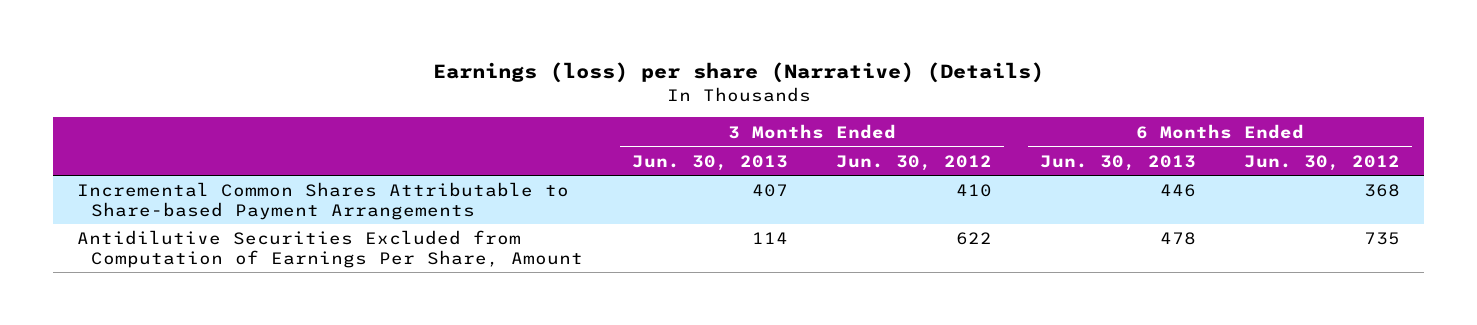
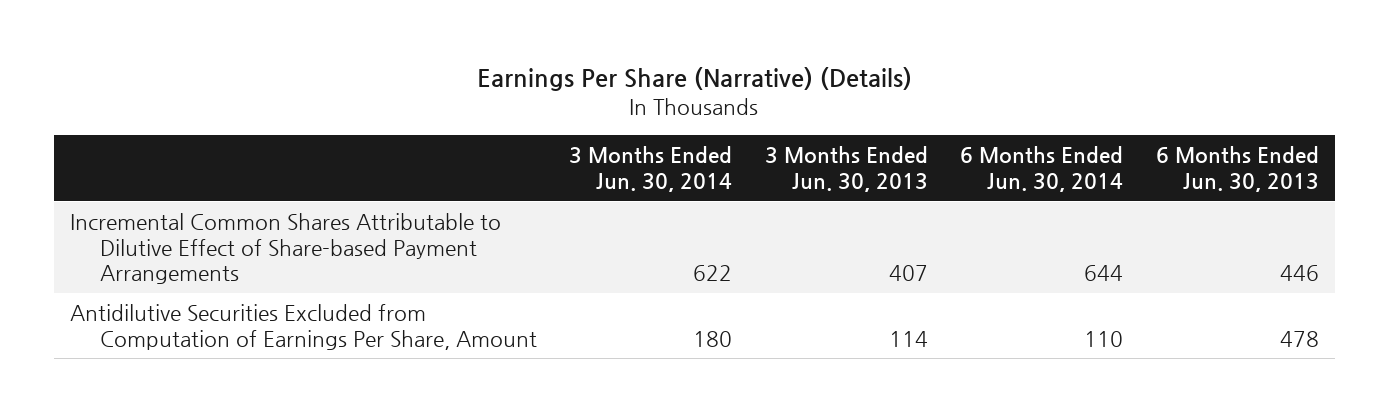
[432,62,1044,84] Earnings (loss) per share (Narrative) (Details) -> [477,67,913,92] Earnings Per Share (Narrative) (Details)
[835,154,992,171] Jun. 30, 2012 -> none
[1244,154,1401,171] Jun. 30, 2012 -> none
none -> [569,146,733,193] 3 Months Ended Jun. 30, 2014
none -> [960,146,1124,193] 6 Months Ended Jun. 30, 2014
[76,182,569,220] Incremental Common Shares Attributable to Share-based Payment Arrangements -> [69,213,501,285] Incremental Common Shares Attributable to Dilutive Effect of Share-based Payment Arrangements

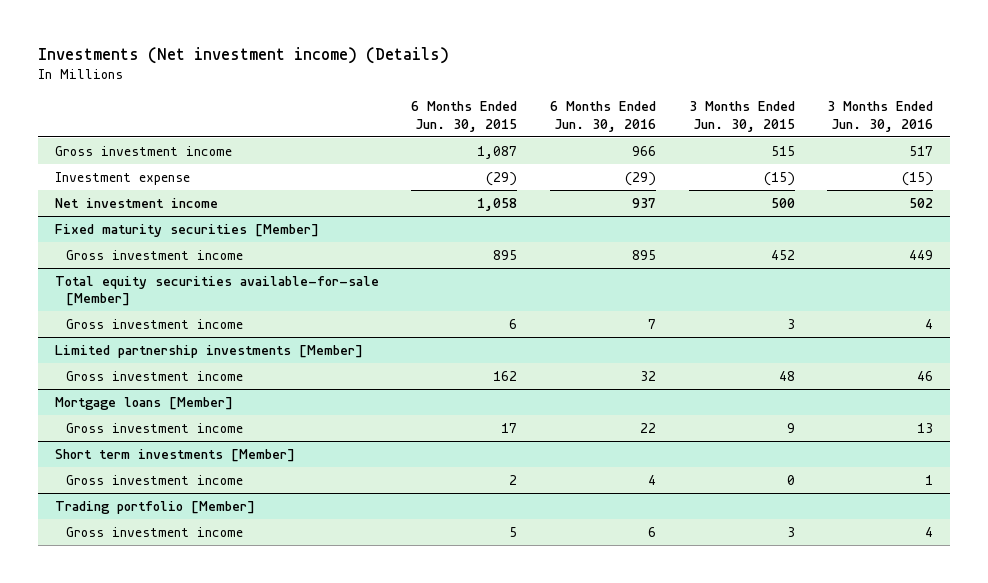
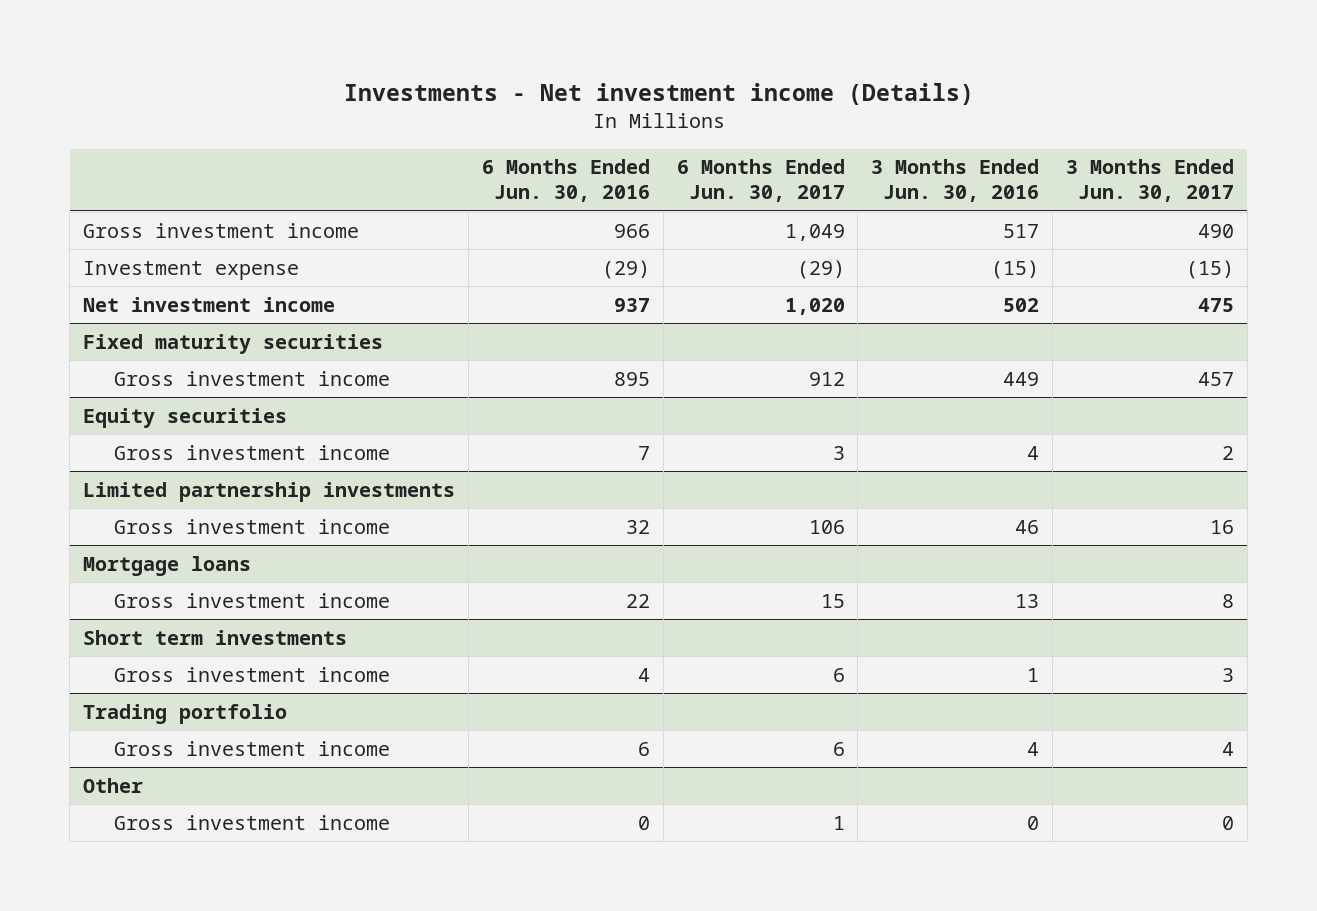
[38,47,450,65] Investments (Net investment income) (Details) -> [343,83,974,106] Investments - Net investment income (Details)
[411,101,518,132] 6 Months Ended Jun. 30, 2015 -> none
[688,101,795,132] 3 Months Ended Jun. 30, 2015 -> none
none -> [676,159,845,203] 6 Months Ended Jun. 30, 2017
none -> [1065,159,1234,203] 3 Months Ended Jun. 30, 2017
[54,223,319,237] Fixed maturity securities [Member] -> [83,333,384,354] Fixed maturity securities
[54,275,379,307] Total equity securities available-for-sale [Member] -> [83,407,288,428] Equity securities
[54,344,363,358] Limited partnership investments [Member] -> [83,481,456,502] Limited partnership investments
[54,396,233,410] Mortgage loans [Member] -> [83,555,252,576] Mortgage loans
[54,448,295,462] Short term investments [Member] -> [83,629,348,645] Short term investments
[54,500,255,514] Trading portfolio [Member] -> [83,703,288,724] Trading portfolio
none -> [83,777,144,793] Other
none -> [113,814,390,830] Gross investment income

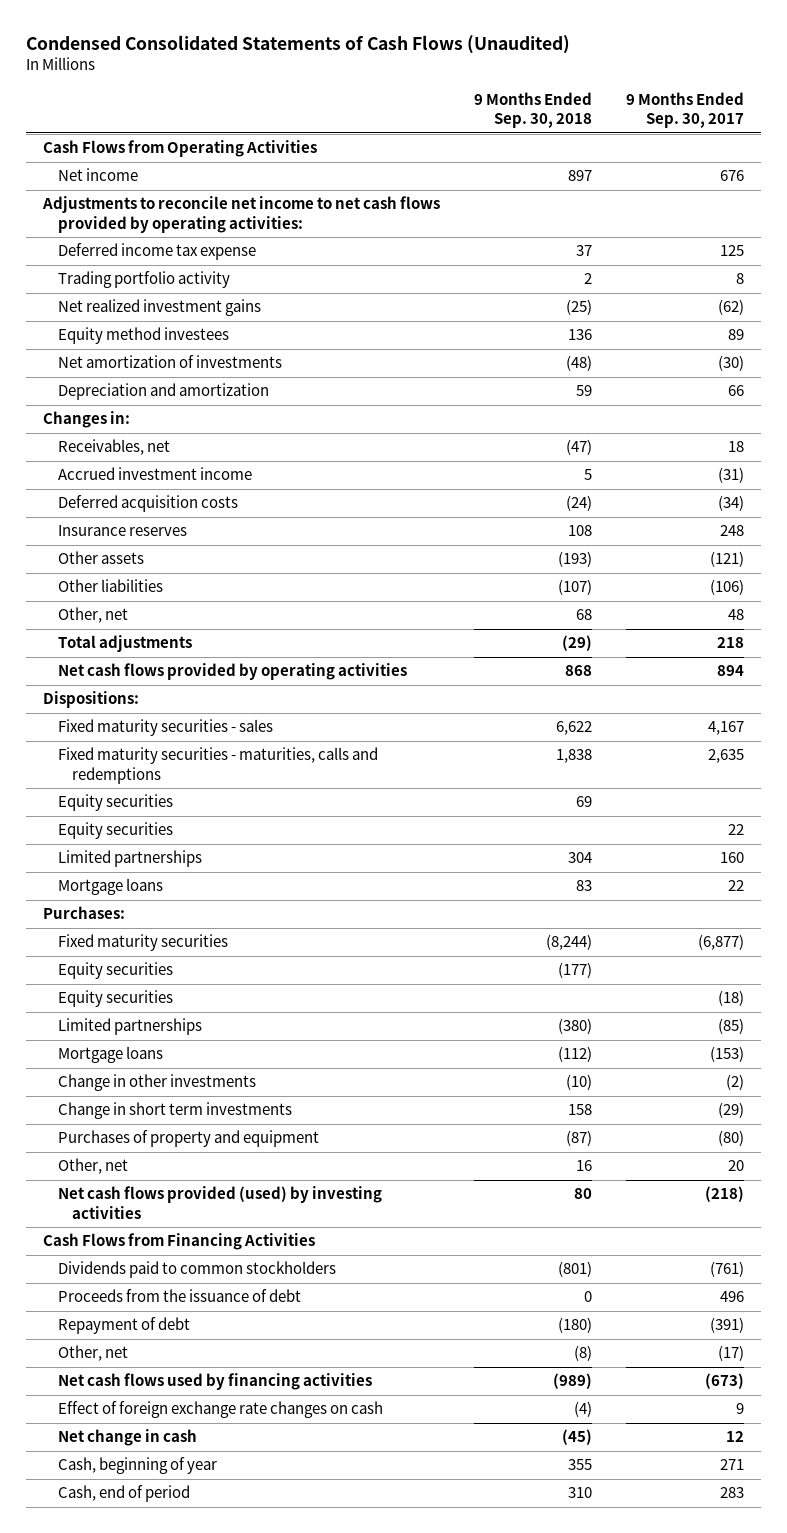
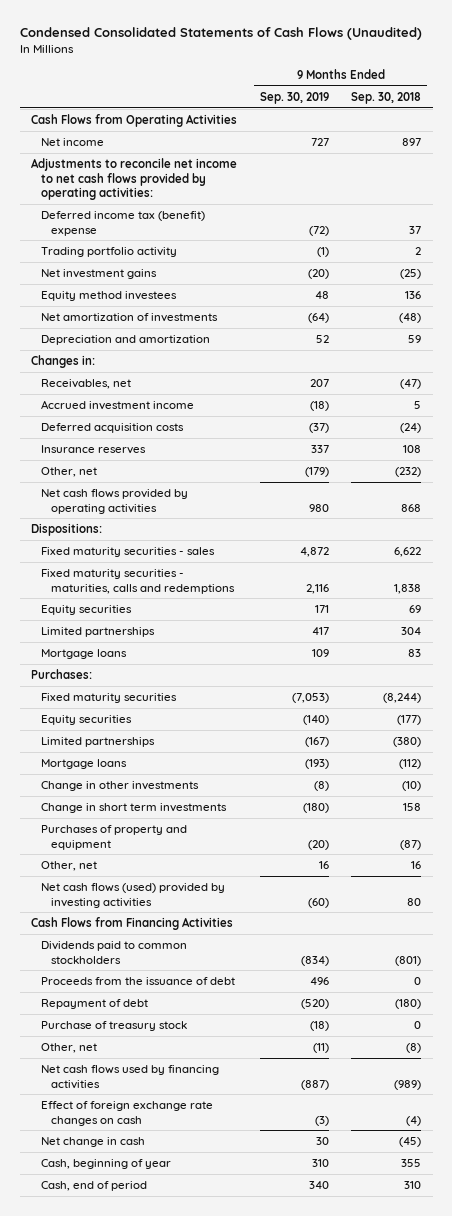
[625,92,744,129] 9 Months Ended Sep. 30, 2017 -> none
none -> [259,91,329,104] Sep. 30, 2019
[57,243,256,261] Deferred income tax expense -> [41,210,206,236] Deferred income tax (benefit) expense
[57,299,261,317] Net realized investment gains -> [41,268,158,279] Net investment gains
[57,551,144,565] Other assets -> none
[57,579,163,593] Other liabilities -> none
[57,635,192,653] Total adjustments -> none
[576,609,593,621] 68 -> [395,466,422,477] (232)
[57,822,173,840] Equity securities -> none
[57,990,173,1008] Equity securities -> none
[57,1186,382,1219] Net cash flows provided (used) by investing activities -> [41,882,226,908] Net cash flows (used) provided by investing activities
none -> [41,1020,188,1031] Purchase of treasury stock

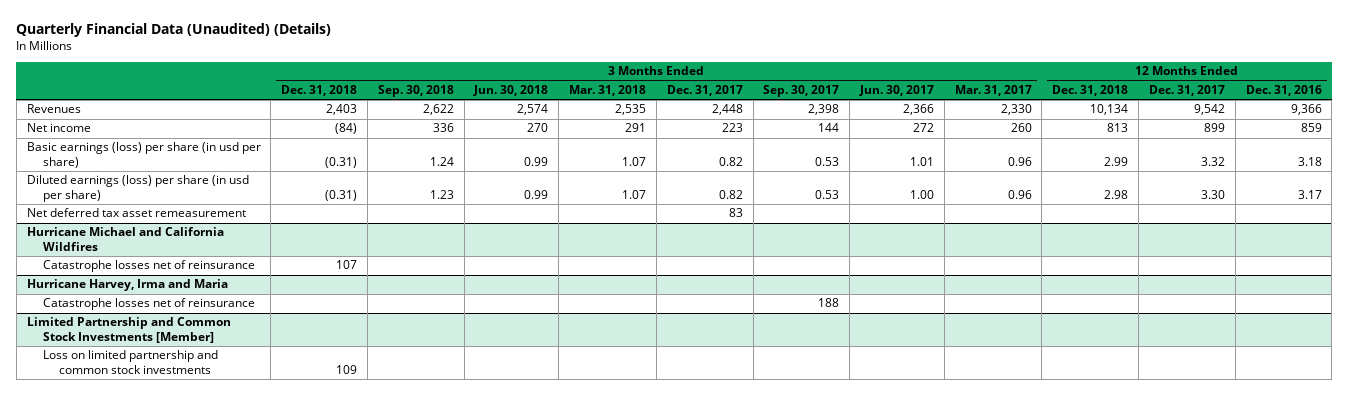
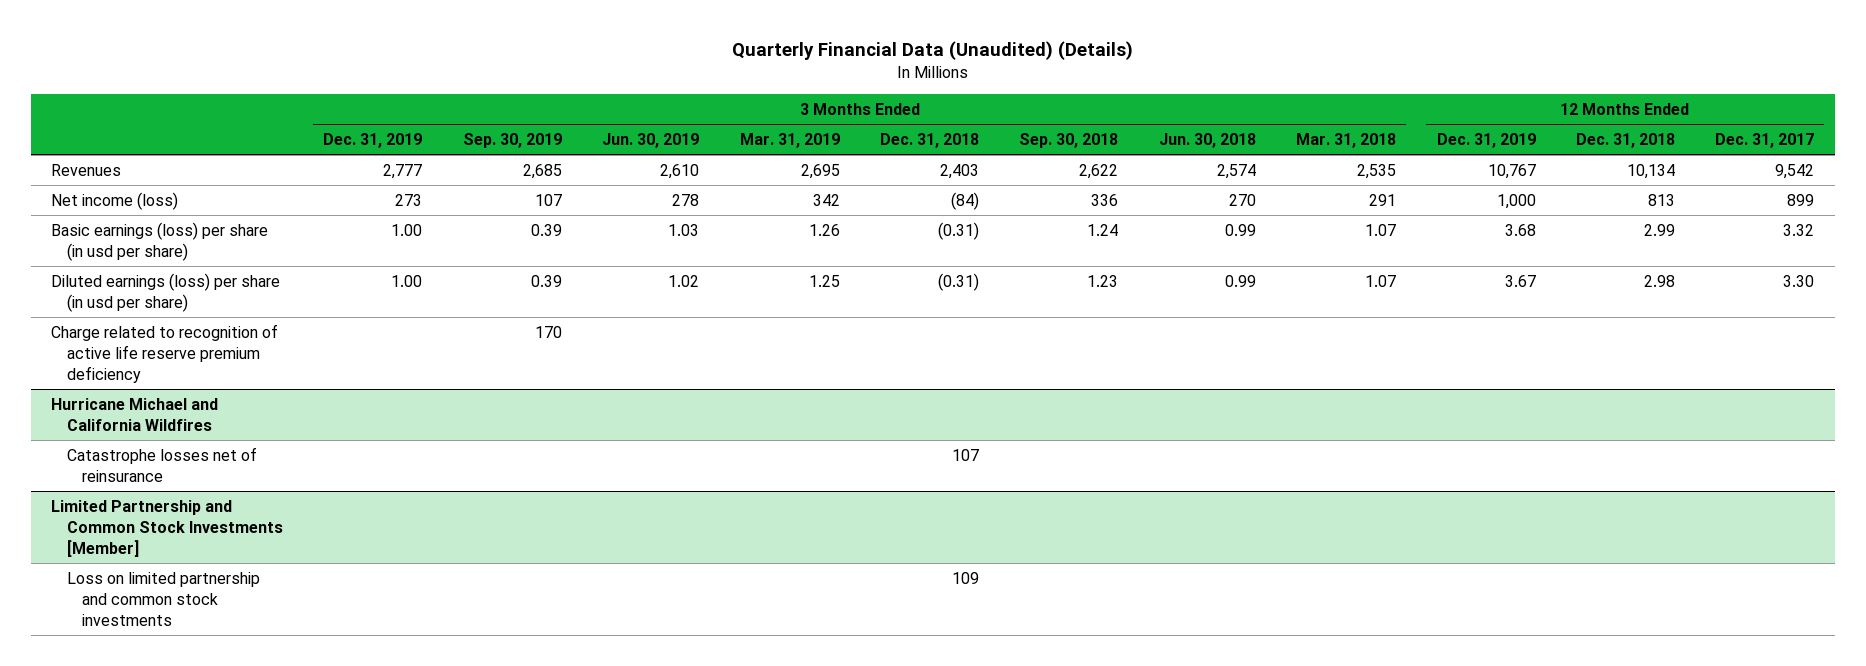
[666,84,743,96] Dec. 31, 2017 -> none
[763,84,840,97] Sep. 30, 2017 -> none
[859,84,935,96] Jun. 30, 2017 -> none
[954,84,1032,96] Mar. 31, 2017 -> none
[1245,84,1322,96] Dec. 31, 2016 -> none
none -> [323,133,423,149] Dec. 31, 2019
none -> [462,133,562,149] Sep. 30, 2019
none -> [602,133,700,149] Jun. 30, 2019
none -> [739,133,840,149] Mar. 31, 2019
none -> [1436,133,1536,149] Dec. 31, 2019
[26,123,91,133] Net income -> [51,191,179,210] Net income (loss)
[26,208,246,218] Net deferred tax asset remeasurement -> none
none -> [51,323,279,383] Charge related to recognition of active life reserve premium deficiency
[26,279,228,292] Hurricane Harvey, Irma and Maria -> none
[42,298,255,311] Catastrophe losses net of reinsurance -> none

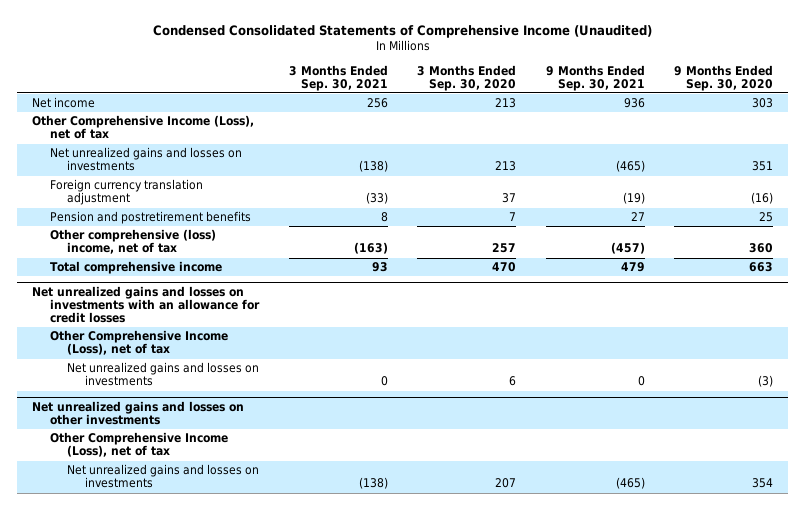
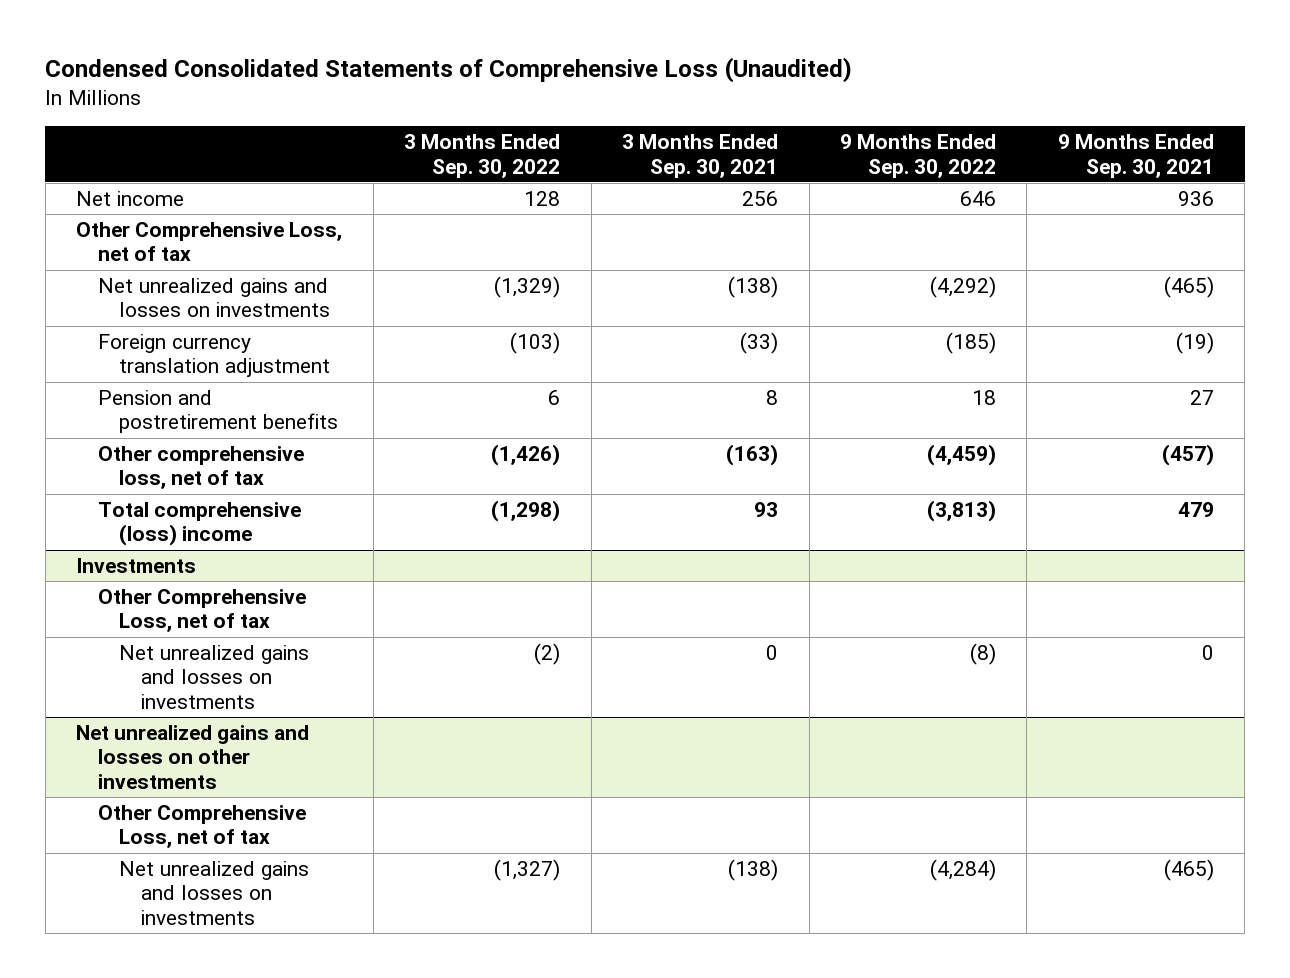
[152,24,652,38] Condensed Consolidated Statements of Comprehensive Income (Unaudited) -> [45,57,853,84] Condensed Consolidated Statements of Comprehensive Loss (Unaudited)
[417,64,517,91] 3 Months Ended Sep. 30, 2020 -> none
[674,64,774,91] 9 Months Ended Sep. 30, 2020 -> none
none -> [404,134,561,178] 3 Months Ended Sep. 30, 2022
none -> [840,134,997,178] 9 Months Ended Sep. 30, 2022
[31,115,254,140] Other Comprehensive Income (Loss), net of tax -> [76,221,343,262] Other Comprehensive Loss, net of tax
[49,229,216,255] Other comprehensive (loss) income, net of tax -> [97,445,304,490] Other comprehensive loss, net of tax
[49,261,222,275] Total comprehensive income -> [97,501,301,547] Total comprehensive (loss) income
[31,285,260,324] Net unrealized gains and losses on investments with an allowance for credit losses -> [76,557,197,573] Investments
[49,330,228,356] Other Comprehensive Income (Loss), net of tax -> [97,588,306,633] Other Comprehensive Loss, net of tax
[49,432,228,458] Other Comprehensive Income (Loss), net of tax -> [97,804,306,849] Other Comprehensive Loss, net of tax

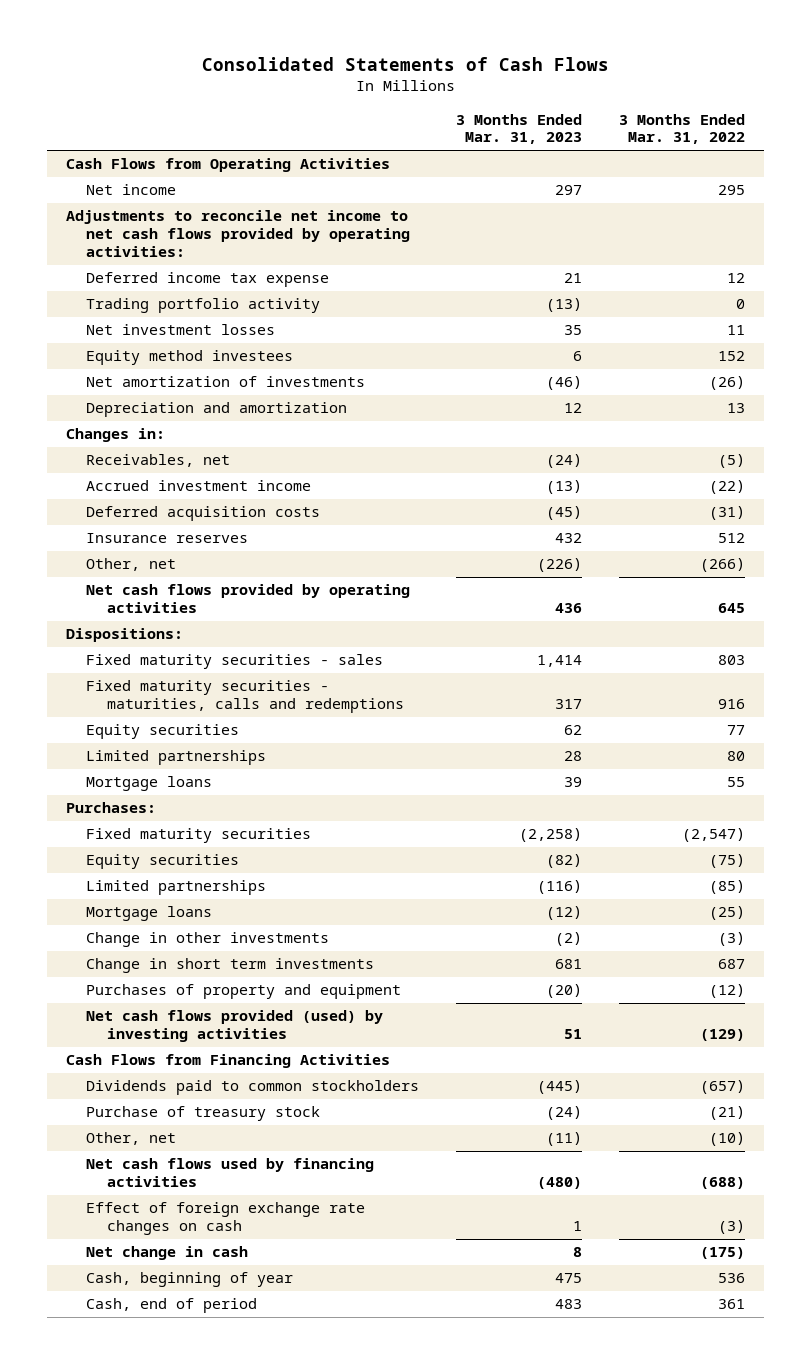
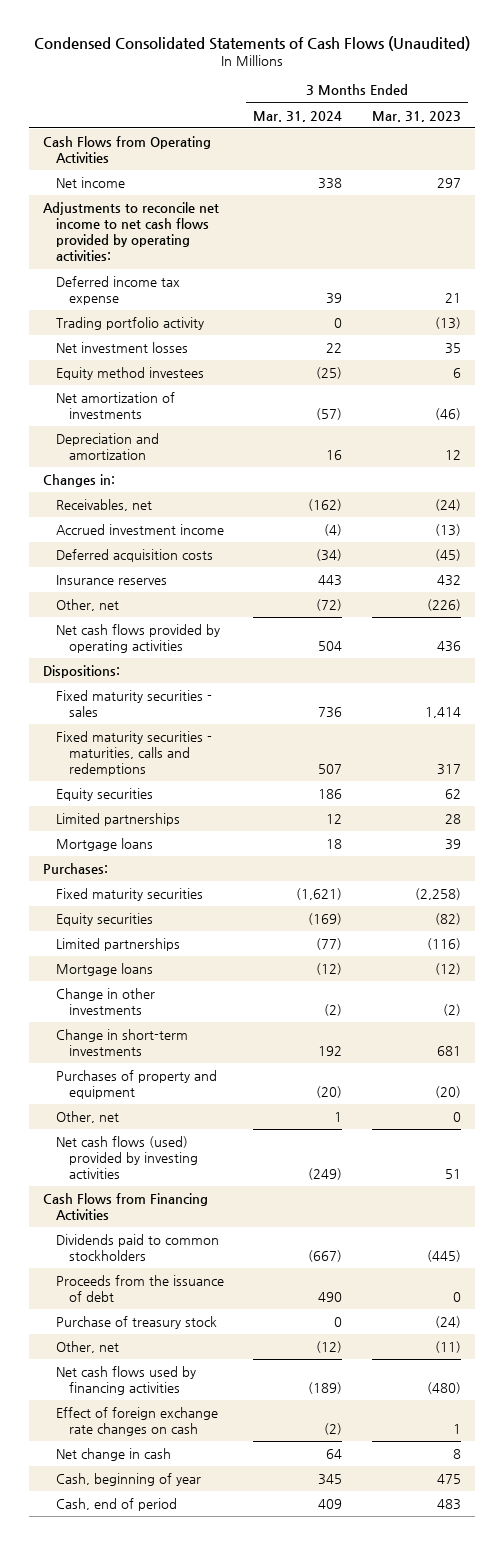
[201,56,609,71] Consolidated Statements of Cash Flows -> [33,36,470,52] Condensed Consolidated Statements of Cash Flows (Unaudited)
[619,113,746,145] 3 Months Ended Mar. 31, 2022 -> none
none -> [253,110,343,122] Mar. 31, 2024
[86,958,375,974] Change in short term investments -> [56,1029,189,1057] Change in short-term investments
none -> [56,1111,120,1124] Other, net
[86,1010,384,1043] Net cash flows provided (used) by investing activities -> [56,1136,199,1180] Net cash flows (used) provided by investing activities
none -> [56,1275,225,1303] Proceeds from the issuance of debt

